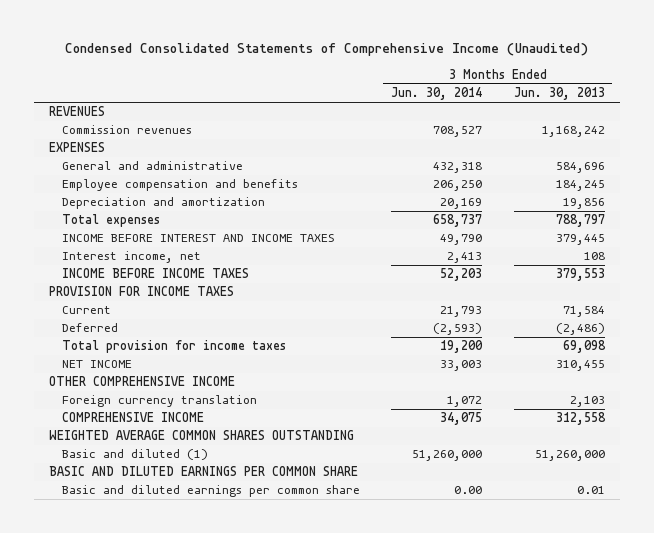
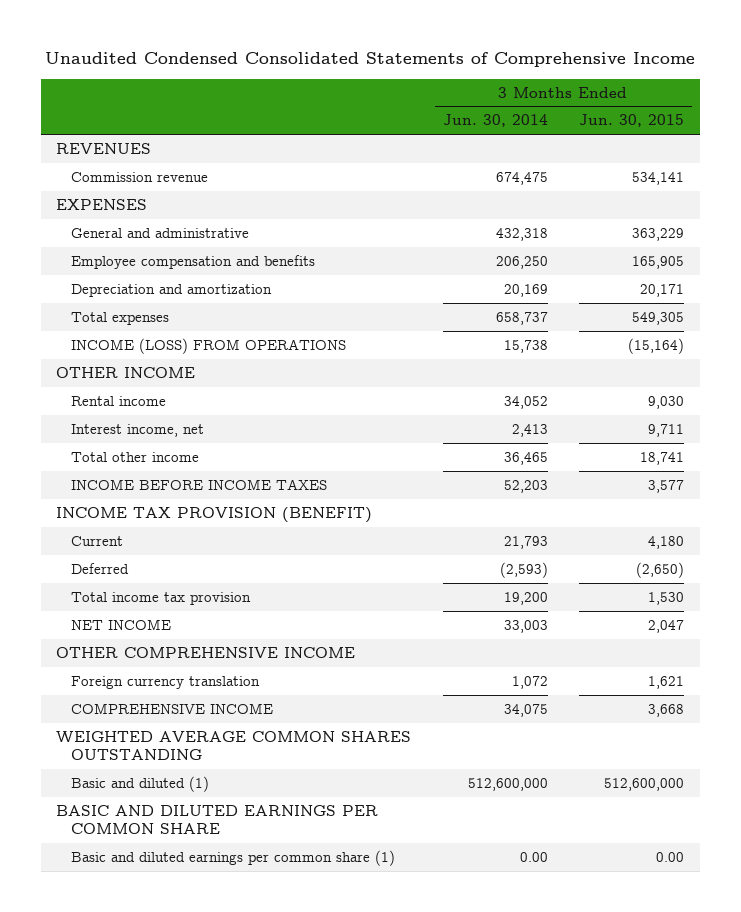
[64,42,588,56] Condensed Consolidated Statements of Comprehensive Income (Unaudited) -> [45,51,696,67] Unaudited Condensed Consolidated Statements of Comprehensive Income
[513,87,605,101] Jun. 30, 2013 -> none
none -> [579,114,685,128] Jun. 30, 2015
[61,125,192,135] Commission revenues -> [71,171,209,182] Commission revenue
[433,126,483,138] 708,527 -> [495,171,548,185] 674,475
[61,234,335,243] INCOME BEFORE INTEREST AND INCOME TAXES -> none
none -> [71,337,347,354] INCOME (LOSS) FROM OPERATIONS
none -> [56,366,196,378] OTHER INCOME
none -> [71,395,167,406] Rental income
none -> [71,451,200,462] Total other income
[49,286,235,297] PROVISION FOR INCOME TAXES -> [56,506,373,523] INCOME TAX PROVISION (BENEFIT)
[61,340,286,354] Total provision for income taxes -> [71,591,252,605] Total income tax provision
[412,450,483,462] 51,260,000 -> [467,777,548,791] 512,600,000
[61,485,360,498] Basic and diluted earnings per common share -> [71,849,396,866] Basic and diluted earnings per common share (1)

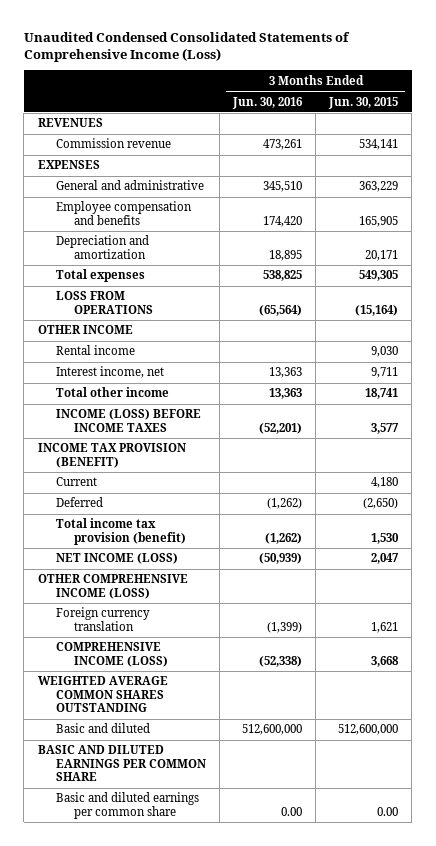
[45,51,696,67] Unaudited Condensed Consolidated Statements of Comprehensive Income -> [23,31,350,63] Unaudited Condensed Consolidated Statements of Comprehensive Income (Loss)
[442,114,548,128] Jun. 30, 2014 -> none
none -> [231,96,303,109] Jun. 30, 2016
[71,337,347,354] INCOME (LOSS) FROM OPERATIONS -> [55,291,153,314] LOSS FROM OPERATIONS
[71,478,328,490] INCOME BEFORE INCOME TAXES -> [55,409,201,432] INCOME (LOSS) BEFORE INCOME TAXES
[71,591,252,605] Total income tax provision -> [55,518,186,545] Total income tax provision (benefit)
[71,618,172,630] NET INCOME -> [55,553,178,565] NET INCOME (LOSS)
[56,646,356,658] OTHER COMPREHENSIVE INCOME -> [37,574,188,599] OTHER COMPREHENSIVE INCOME (LOSS)
[71,702,274,714] COMPREHENSIVE INCOME -> [55,642,168,667] COMPREHENSIVE INCOME (LOSS)
[71,775,210,792] Basic and diluted (1) -> [55,723,150,734] Basic and diluted
[71,849,396,866] Basic and diluted earnings per common share (1) -> [55,792,199,819] Basic and diluted earnings per common share

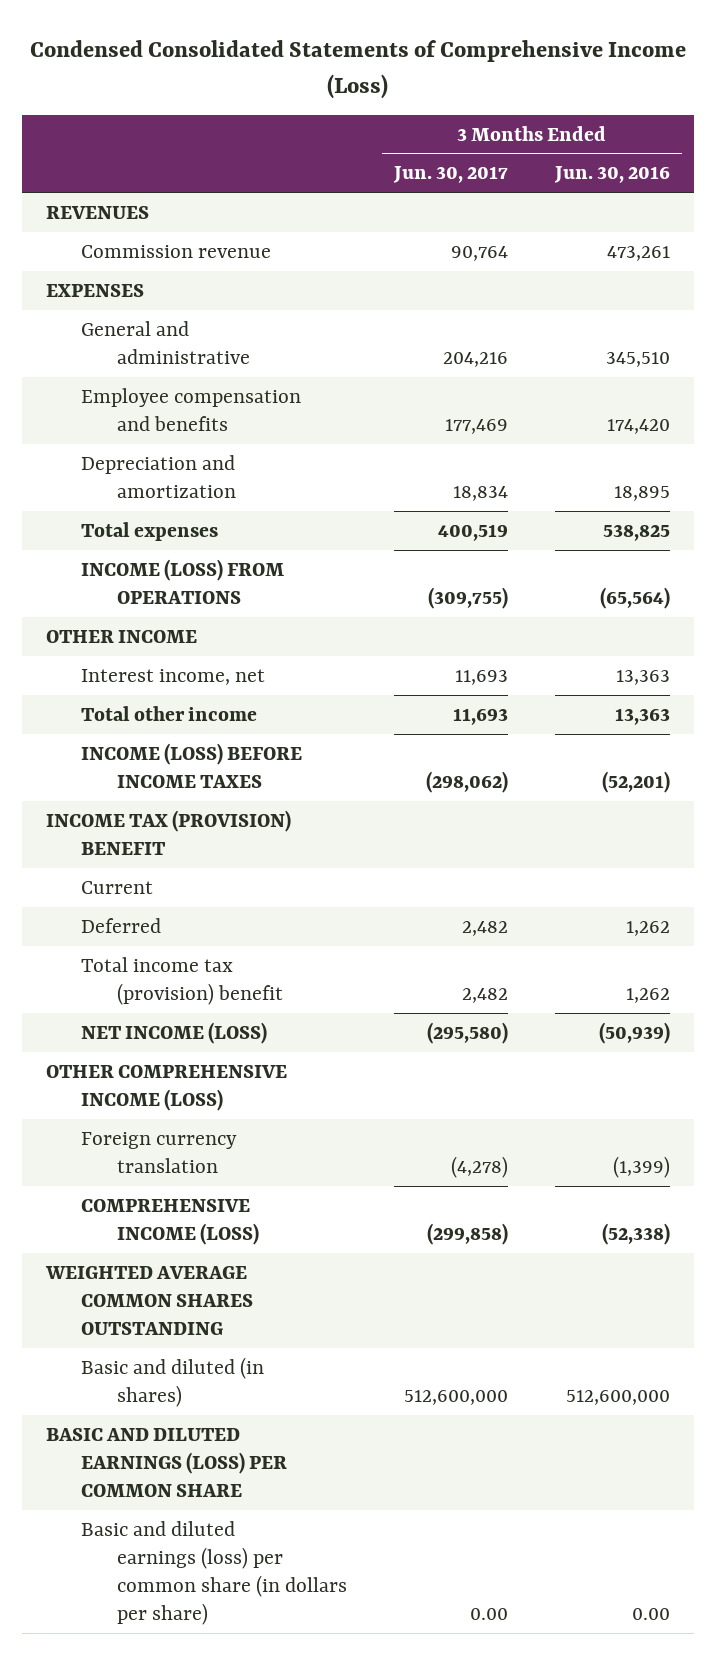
[23,31,350,63] Unaudited Condensed Consolidated Statements of Comprehensive Income (Loss) -> [30,40,687,99] Condensed Consolidated Statements of Comprehensive Income (Loss)
[328,96,399,109] Jun. 30, 2015 -> none
none -> [393,166,509,184] Jun. 30, 2017
[55,291,153,314] LOSS FROM OPERATIONS -> [81,558,285,604] INCOME (LOSS) FROM OPERATIONS
[55,345,135,356] Rental income -> none
[37,443,186,468] INCOME TAX PROVISION (BENEFIT) -> [45,809,291,855] INCOME TAX (PROVISION) BENEFIT
[266,498,302,510] (1,262) -> [626,920,671,936] 1,262
[55,518,186,545] Total income tax provision (benefit) -> [81,956,283,1005] Total income tax (provision) benefit
[264,532,302,544] (1,262) -> [626,987,671,1003] 1,262
[55,723,150,734] Basic and diluted -> [81,1356,265,1407] Basic and diluted (in shares)
[37,745,206,782] BASIC AND DILUTED EARNINGS PER COMMON SHARE -> [45,1427,288,1498] BASIC AND DILUTED EARNINGS (LOSS) PER COMMON SHARE
[55,792,199,819] Basic and diluted earnings per common share -> [81,1520,347,1626] Basic and diluted earnings (loss) per common share (in dollars per share)

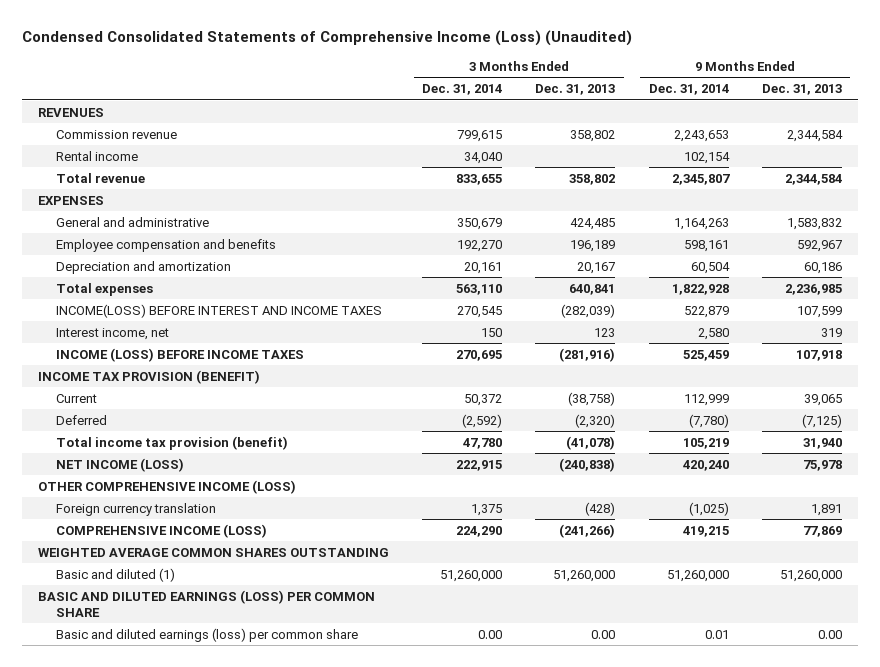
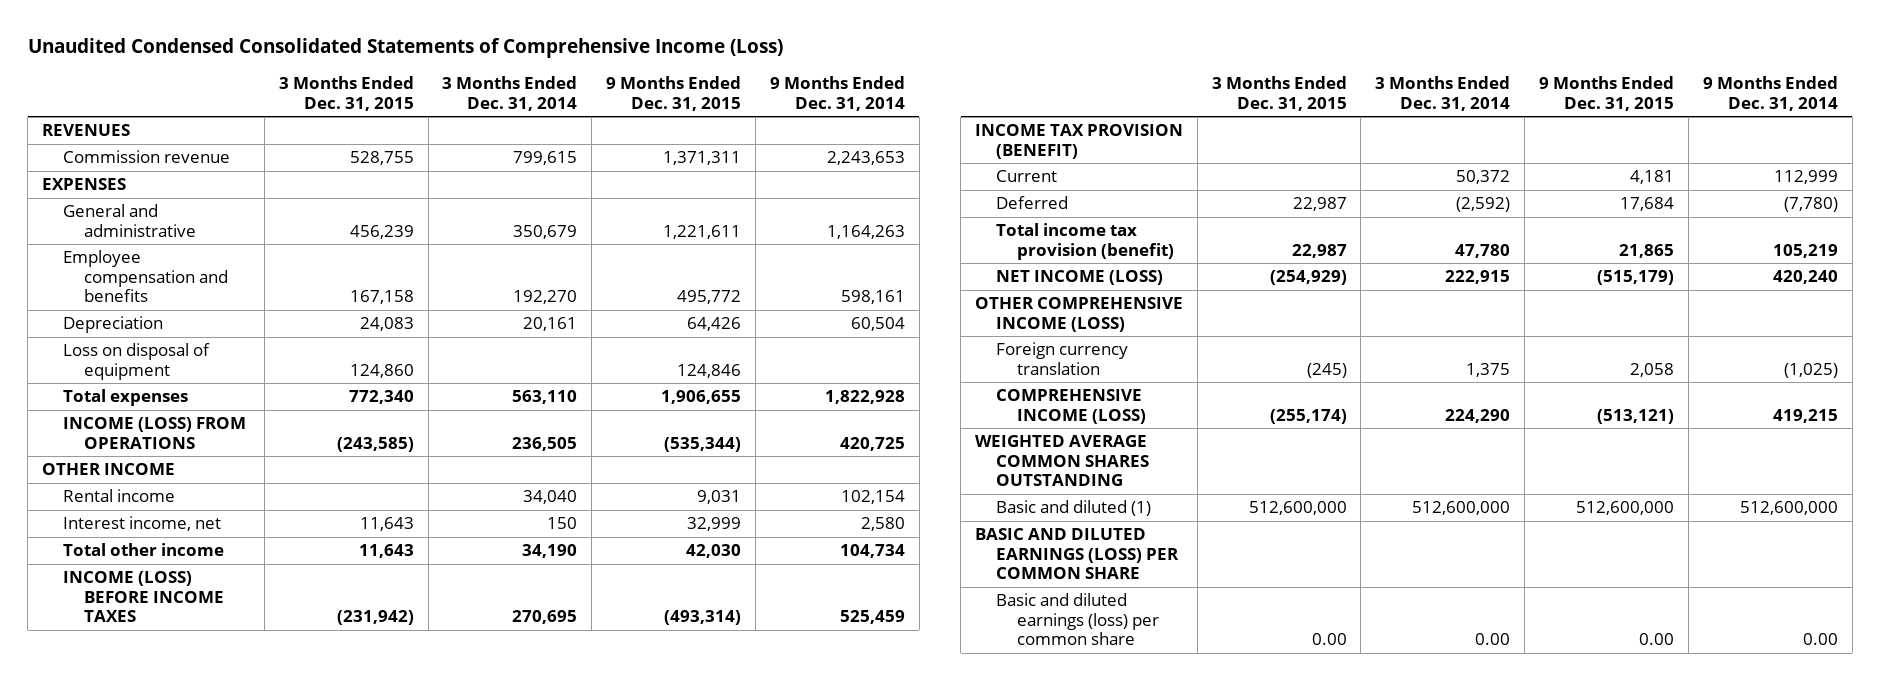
[21,30,632,47] Condensed Consolidated Statements of Comprehensive Income (Loss) (Unaudited) -> [27,38,783,59] Unaudited Condensed Consolidated Statements of Comprehensive Income (Loss)
[535,84,616,96] Dec. 31, 2013 -> none
[761,84,842,96] Dec. 31, 2013 -> none
none -> [278,76,414,111] 3 Months Ended Dec. 31, 2015
none -> [606,76,742,111] 9 Months Ended Dec. 31, 2015
[55,172,145,183] Total revenue -> none
[55,260,231,274] Depreciation and amortization -> [62,316,163,334] Depreciation
none -> [62,343,210,380] Loss on disposal of equipment
[55,303,382,318] INCOME(LOSS) BEFORE INTEREST AND INCOME TAXES -> none
none -> [62,417,246,449] INCOME (LOSS) FROM OPERATIONS
none -> [42,463,176,476] OTHER INCOME
[55,150,138,161] Rental income -> [62,489,175,503] Rental income
none -> [62,543,224,557] Total other income
[440,569,503,582] 51,260,000 -> [1412,501,1511,516] 512,600,000
[666,569,729,582] 51,260,000 -> [1739,501,1838,516] 512,600,000
[704,629,729,639] 0.01 -> [1802,633,1838,646] 0.00

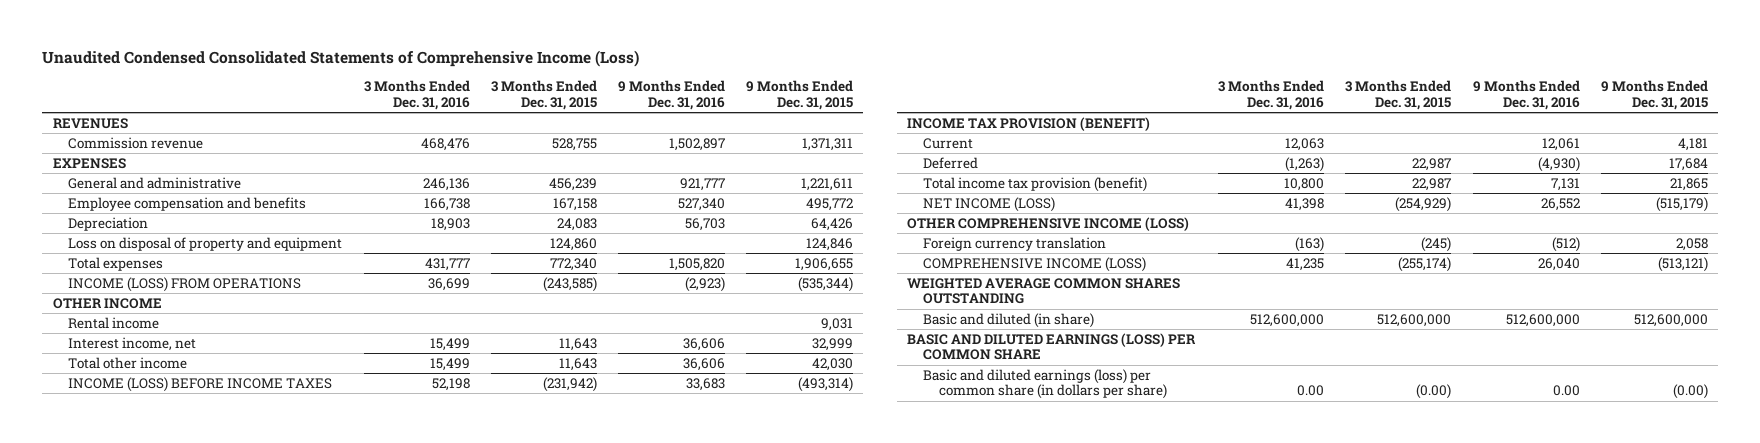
[442,76,578,111] 3 Months Ended Dec. 31, 2014 -> none
[769,76,905,111] 9 Months Ended Dec. 31, 2014 -> none
none -> [363,80,470,110] 3 Months Ended Dec. 31, 2016
none -> [617,80,725,110] 9 Months Ended Dec. 31, 2016
[62,343,210,380] Loss on disposal of equipment -> [68,236,343,251] Loss on disposal of property and equipment
[995,500,1151,517] Basic and diluted (1) -> [923,312,1095,328] Basic and diluted (in share)
[995,593,1159,646] Basic and diluted earnings (loss) per common share -> [923,368,1167,400] Basic and diluted earnings (loss) per common share (in dollars per share)
[1311,633,1347,646] 0.00 -> [1416,384,1452,400] (0.00)
[1638,633,1674,646] 0.00 -> [1672,384,1708,400] (0.00)

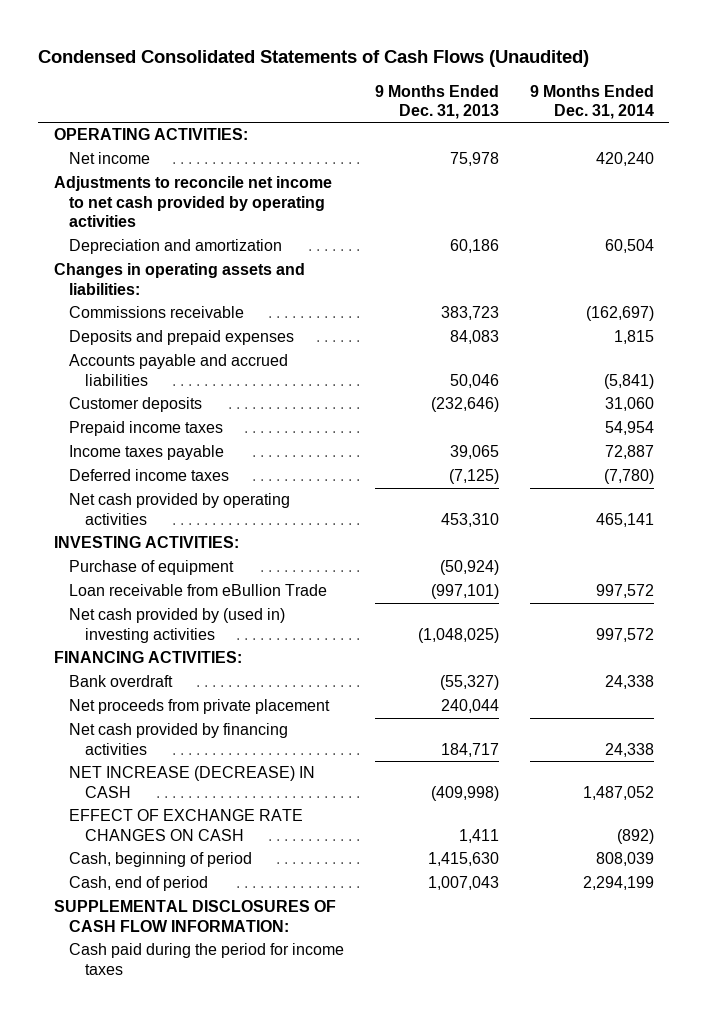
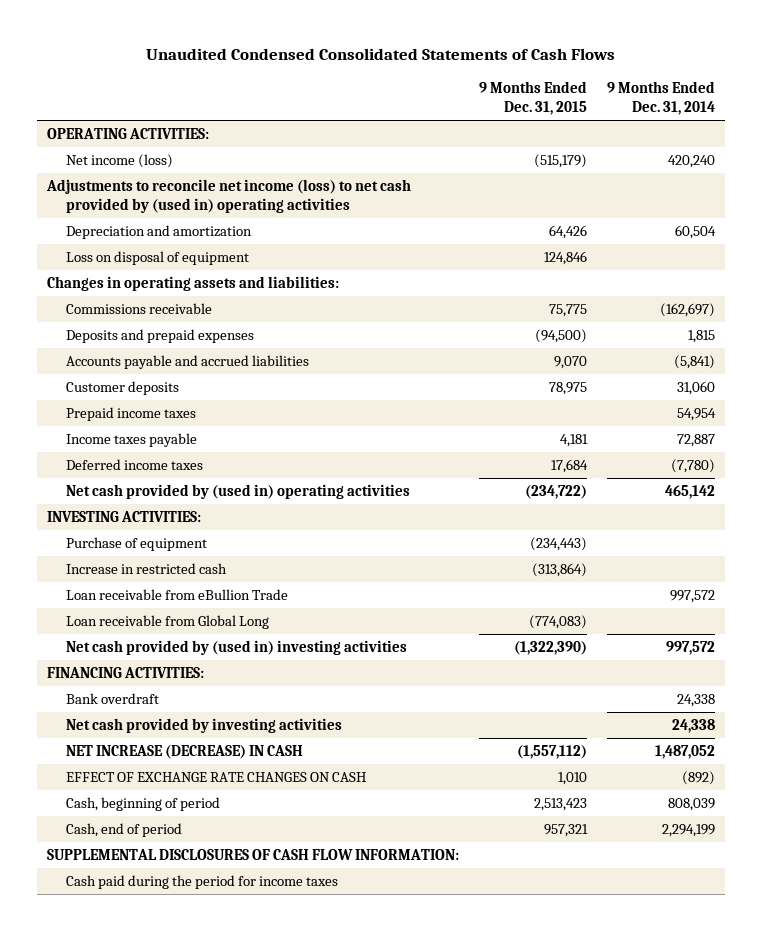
[38,50,590,68] Condensed Consolidated Statements of Cash Flows (Unaudited) -> [146,48,616,61] Unaudited Condensed Consolidated Statements of Cash Flows
[375,84,500,120] 9 Months Ended Dec. 31, 2013 -> none
none -> [479,81,588,116] 9 Months Ended Dec. 31, 2015
[69,152,151,165] Net income -> [65,153,173,168] Net income (loss)
[53,176,332,228] Adjustments to reconcile net income to net cash provided by operating activities -> [46,178,412,214] Adjustments to reconcile net income (loss) to net cash provided by (used in) operating activities
none -> [65,250,249,265] Loss on disposal of equipment
[69,493,291,525] Net cash provided by operating activities -> [65,483,410,499] Net cash provided by (used in) operating activities
[595,512,654,527] 465,141 -> [665,484,716,499] 465,142
none -> [65,562,227,574] Increase in restricted cash
none -> [65,614,269,629] Loan receivable from Global Long
[69,699,331,715] Net proceeds from private placement -> none
[69,723,289,755] Net cash provided by financing activities -> [65,717,342,733] Net cash provided by investing activities

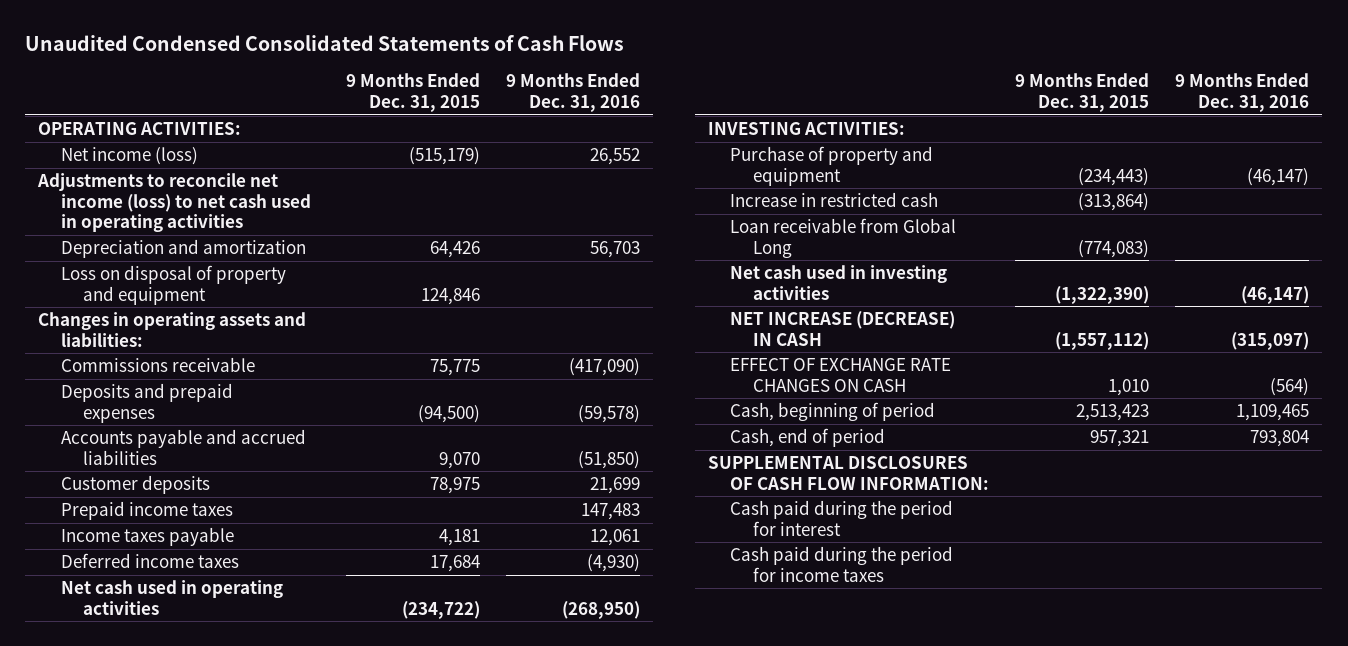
[607,81,716,116] 9 Months Ended Dec. 31, 2014 -> none
none -> [505,73,640,113] 9 Months Ended Dec. 31, 2016
[46,178,412,214] Adjustments to reconcile net income (loss) to net cash provided by (used in) operating activities -> [37,173,311,233] Adjustments to reconcile net income (loss) to net cash used in operating activities
[65,250,249,265] Loss on disposal of equipment -> [60,265,286,305] Loss on disposal of property and equipment
[65,483,410,499] Net cash provided by (used in) operating activities -> [60,580,283,615] Net cash used in operating activities
[65,536,207,551] Purchase of equipment -> [730,146,934,186] Purchase of property and equipment
[65,588,288,600] Loan receivable from eBullion Trade -> none
[47,666,205,678] FINANCING ACTIVITIES: -> none
[65,692,159,704] Bank overdraft -> none
[65,717,342,733] Net cash provided by investing activities -> none
[65,639,407,655] Net cash provided by (used in) investing activities -> [730,265,948,300] Net cash used in investing activities
none -> [730,500,954,536] Cash paid during the period for interest

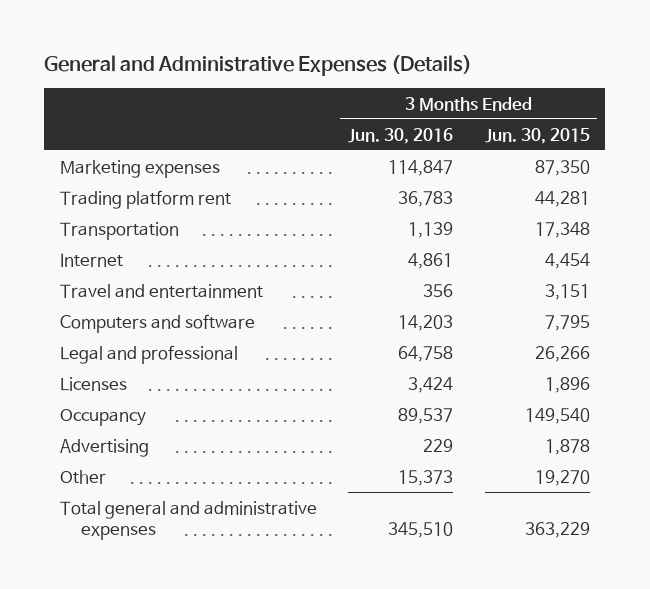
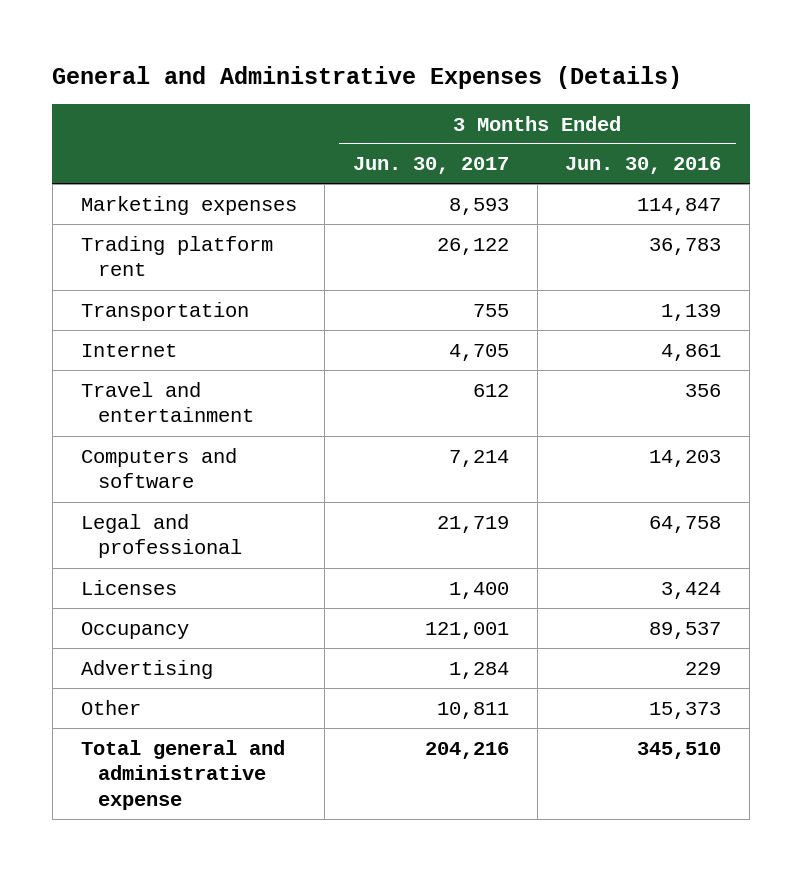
[484,127,590,144] Jun. 30, 2015 -> none
none -> [353,157,510,175] Jun. 30, 2017
[59,500,317,541] Total general and administrative expenses -> [80,739,285,811] Total general and administrative expense

